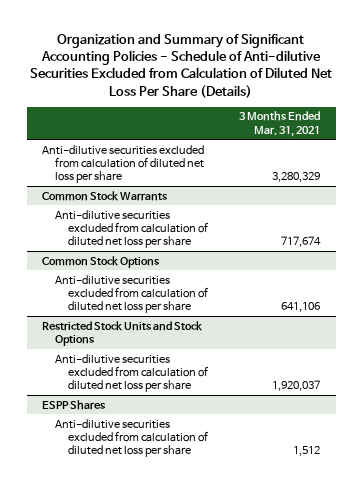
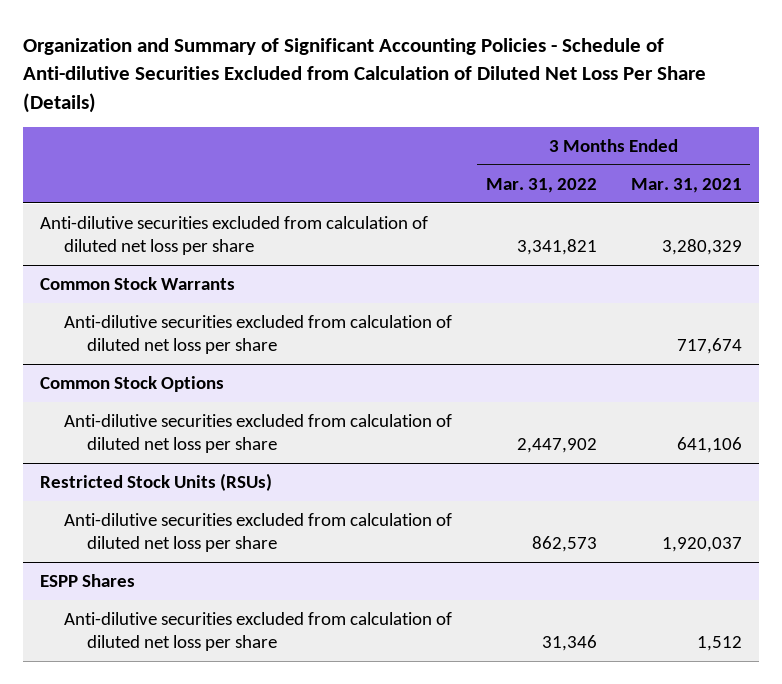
none -> [485,177,597,193] Mar. 31, 2022
[42,320,204,346] Restricted Stock Units and Stock Options -> [40,472,273,491] Restricted Stock Units (RSUs)

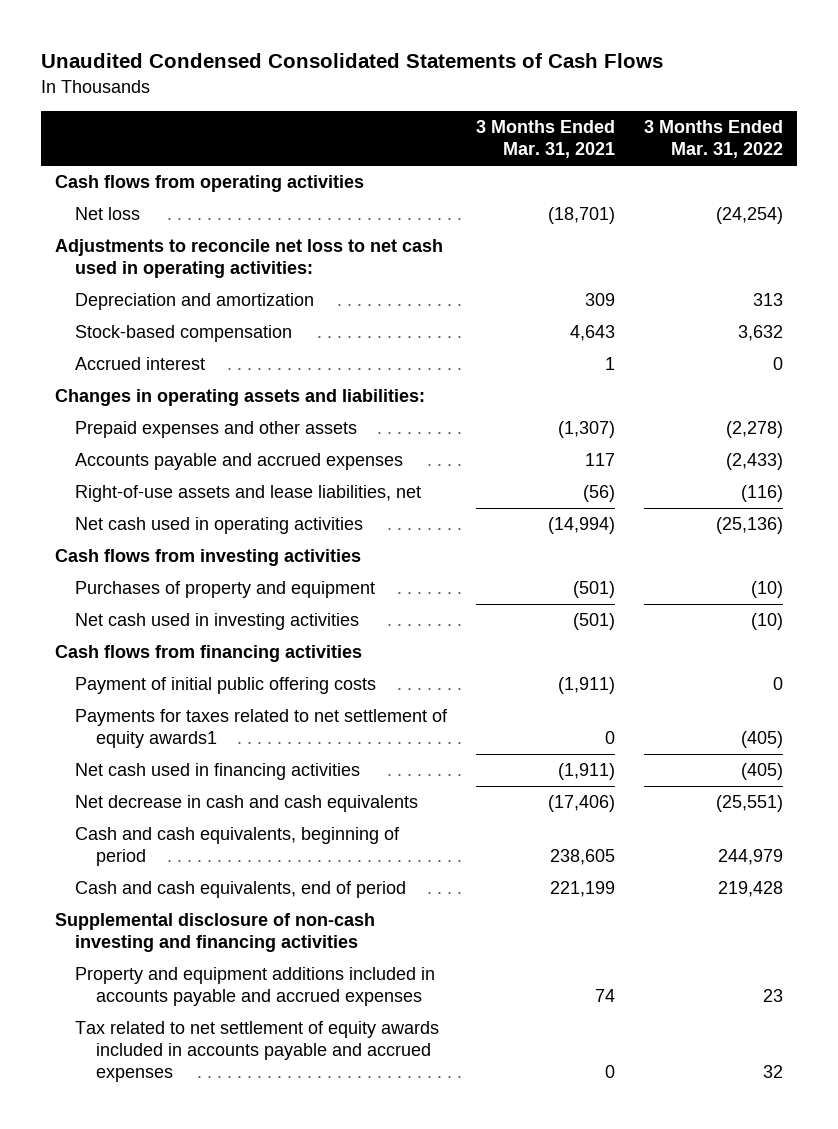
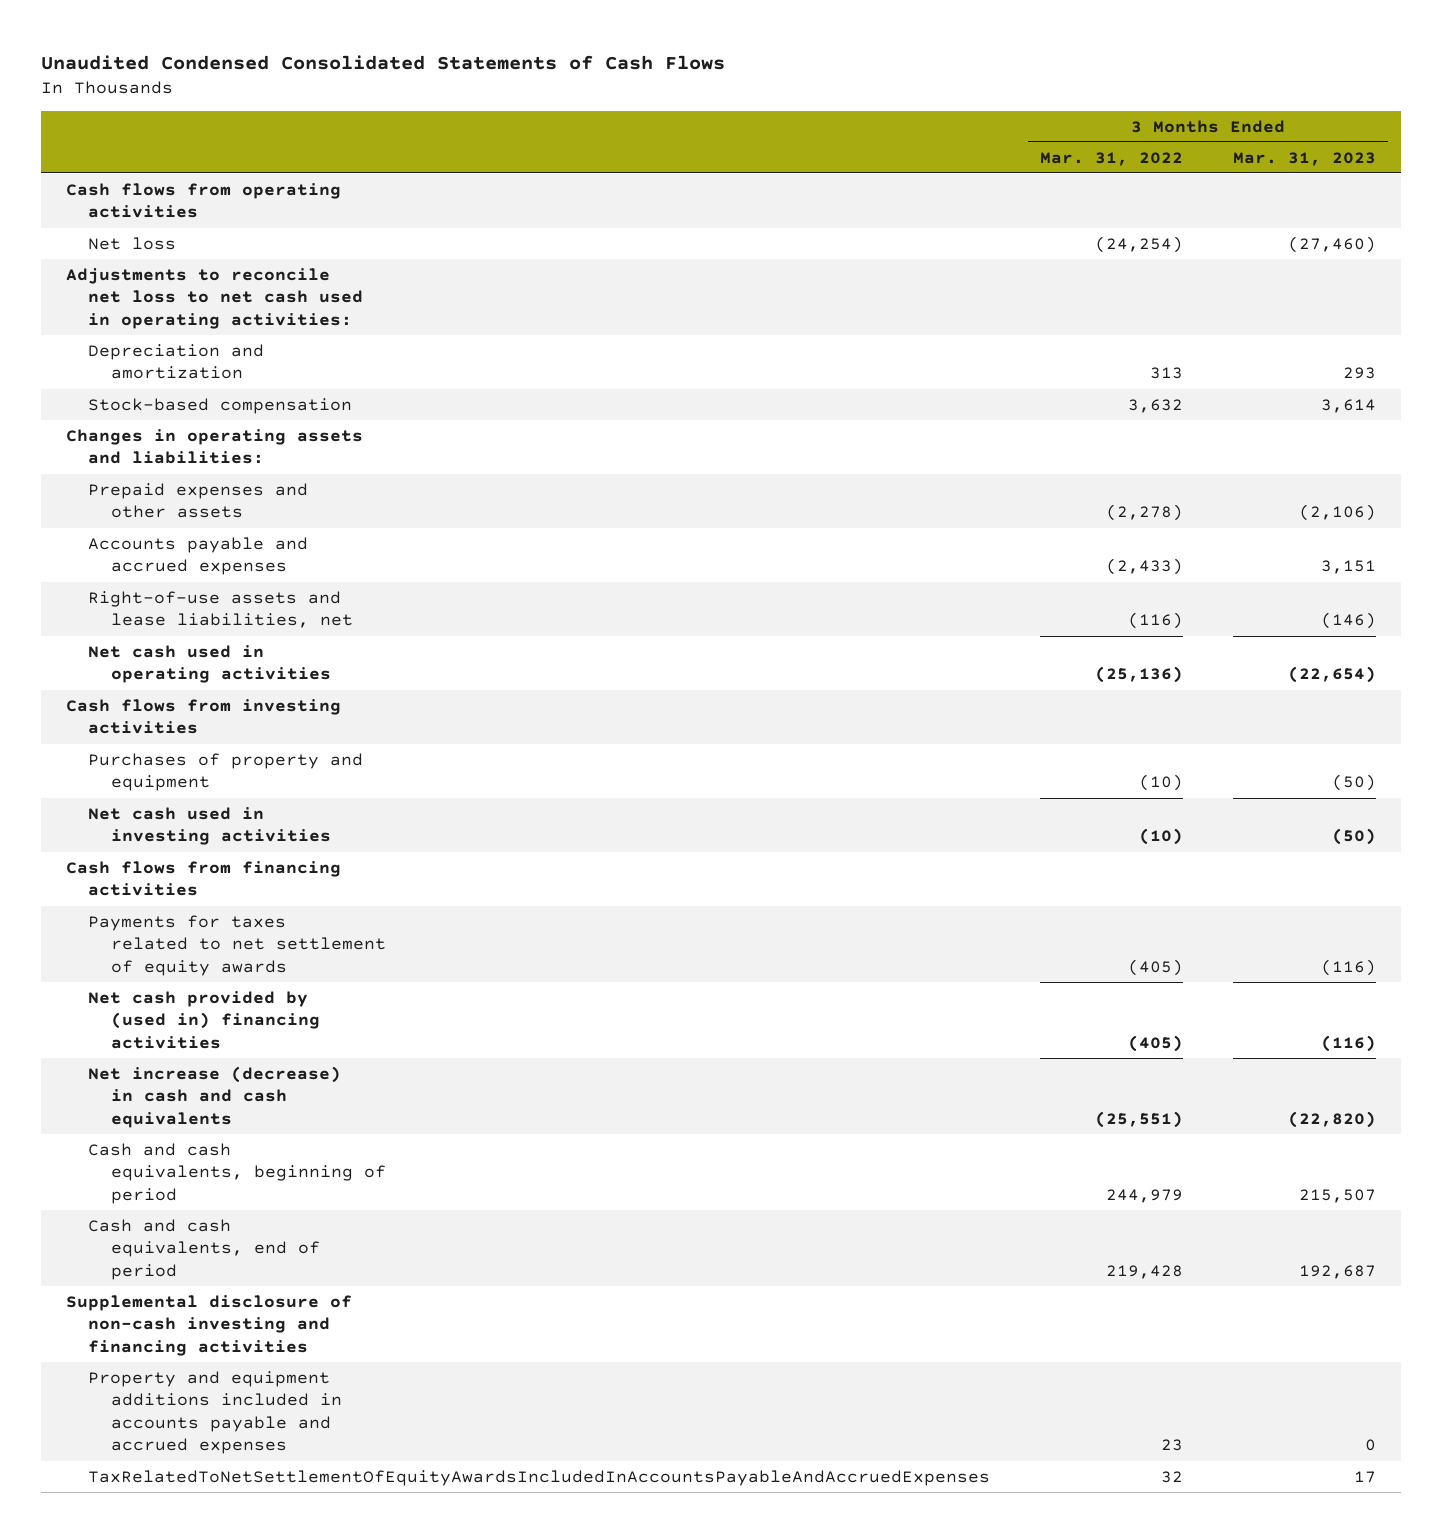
[476,120,616,159] 3 Months Ended Mar. 31, 2021 -> none
none -> [1232,151,1376,166] Mar. 31, 2023
[75,357,206,371] Accrued interest -> none
[75,677,377,695] Payment of initial public offering costs -> none
[75,709,449,749] Payments for taxes related to net settlement of equity awards1 -> [88,914,386,976] Payments for taxes related to net settlement of equity awards
[75,763,361,781] Net cash used in financing activities -> [88,990,320,1049] Net cash provided by (used in) financing activities
[75,795,419,813] Net decrease in cash and cash equivalents -> [88,1065,342,1128] Net increase (decrease) in cash and cash equivalents
[75,1021,440,1083] Tax related to net settlement of equity awards included in accounts payable and accrued expenses -> [88,1469,991,1486] TaxRelatedToNetSettlementOfEquityAwardsIncludedInAccountsPayableAndAccruedExpenses

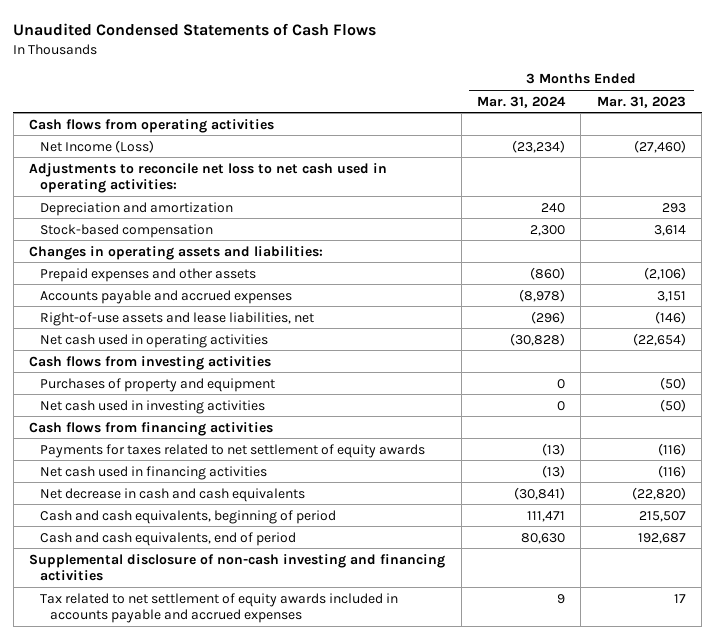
[41,54,726,70] Unaudited Condensed Consolidated Statements of Cash Flows -> [13,22,377,36] Unaudited Condensed Statements of Cash Flows
[1040,151,1184,166] Mar. 31, 2022 -> none
none -> [476,95,566,108] Mar. 31, 2024
[88,236,177,250] Net loss -> [39,139,154,153] Net Income (Loss)
[88,990,320,1049] Net cash provided by (used in) financing activities -> [39,465,267,480] Net cash used in financing activities
[88,1065,342,1128] Net increase (decrease) in cash and cash equivalents -> [39,487,305,502] Net decrease in cash and cash equivalents
[88,1370,342,1455] Property and equipment additions included in accounts payable and accrued expenses -> none
[88,1469,991,1486] TaxRelatedToNetSettlementOfEquityAwardsIncludedInAccountsPayableAndAccruedExpenses -> none
none -> [39,592,398,624] Tax related to net settlement of equity awards included in accounts payable and accrued expenses

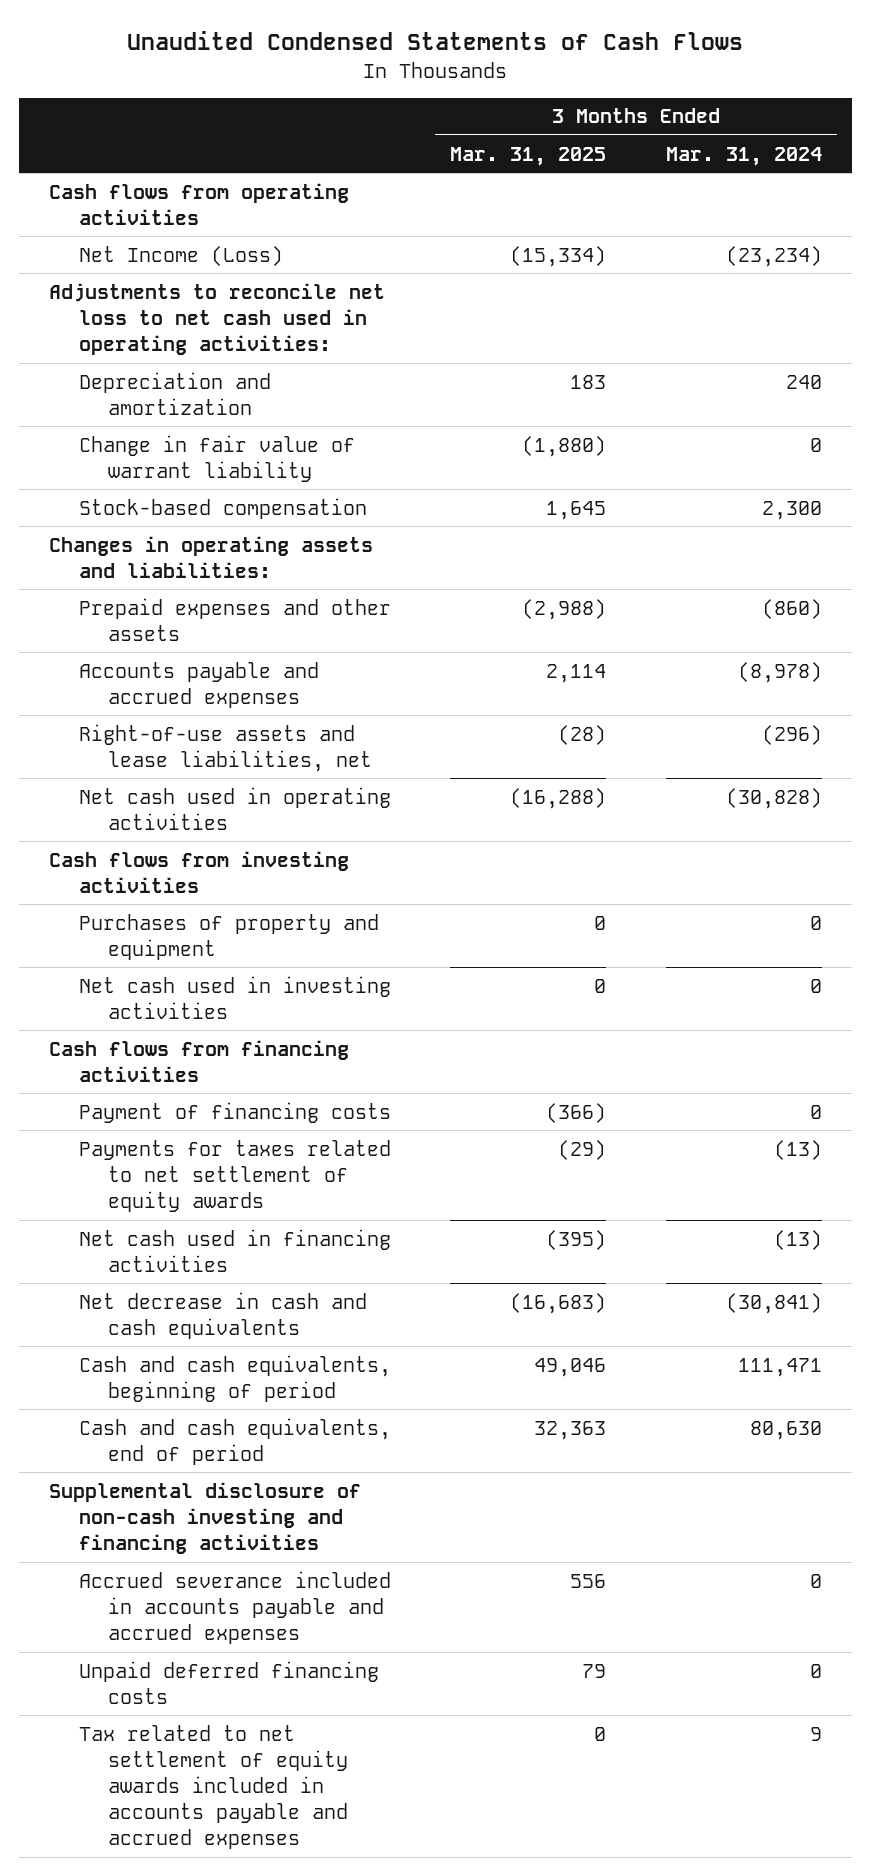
[596,95,686,108] Mar. 31, 2023 -> none
none -> [450,146,607,166] Mar. 31, 2025
none -> [78,434,355,482] Change in fair value of warrant liability
none -> [78,1101,391,1123] Payment of financing costs
none -> [78,1570,391,1644] Accrued severance included in accounts payable and accrued expenses
none -> [78,1660,379,1704] Unpaid deferred financing costs

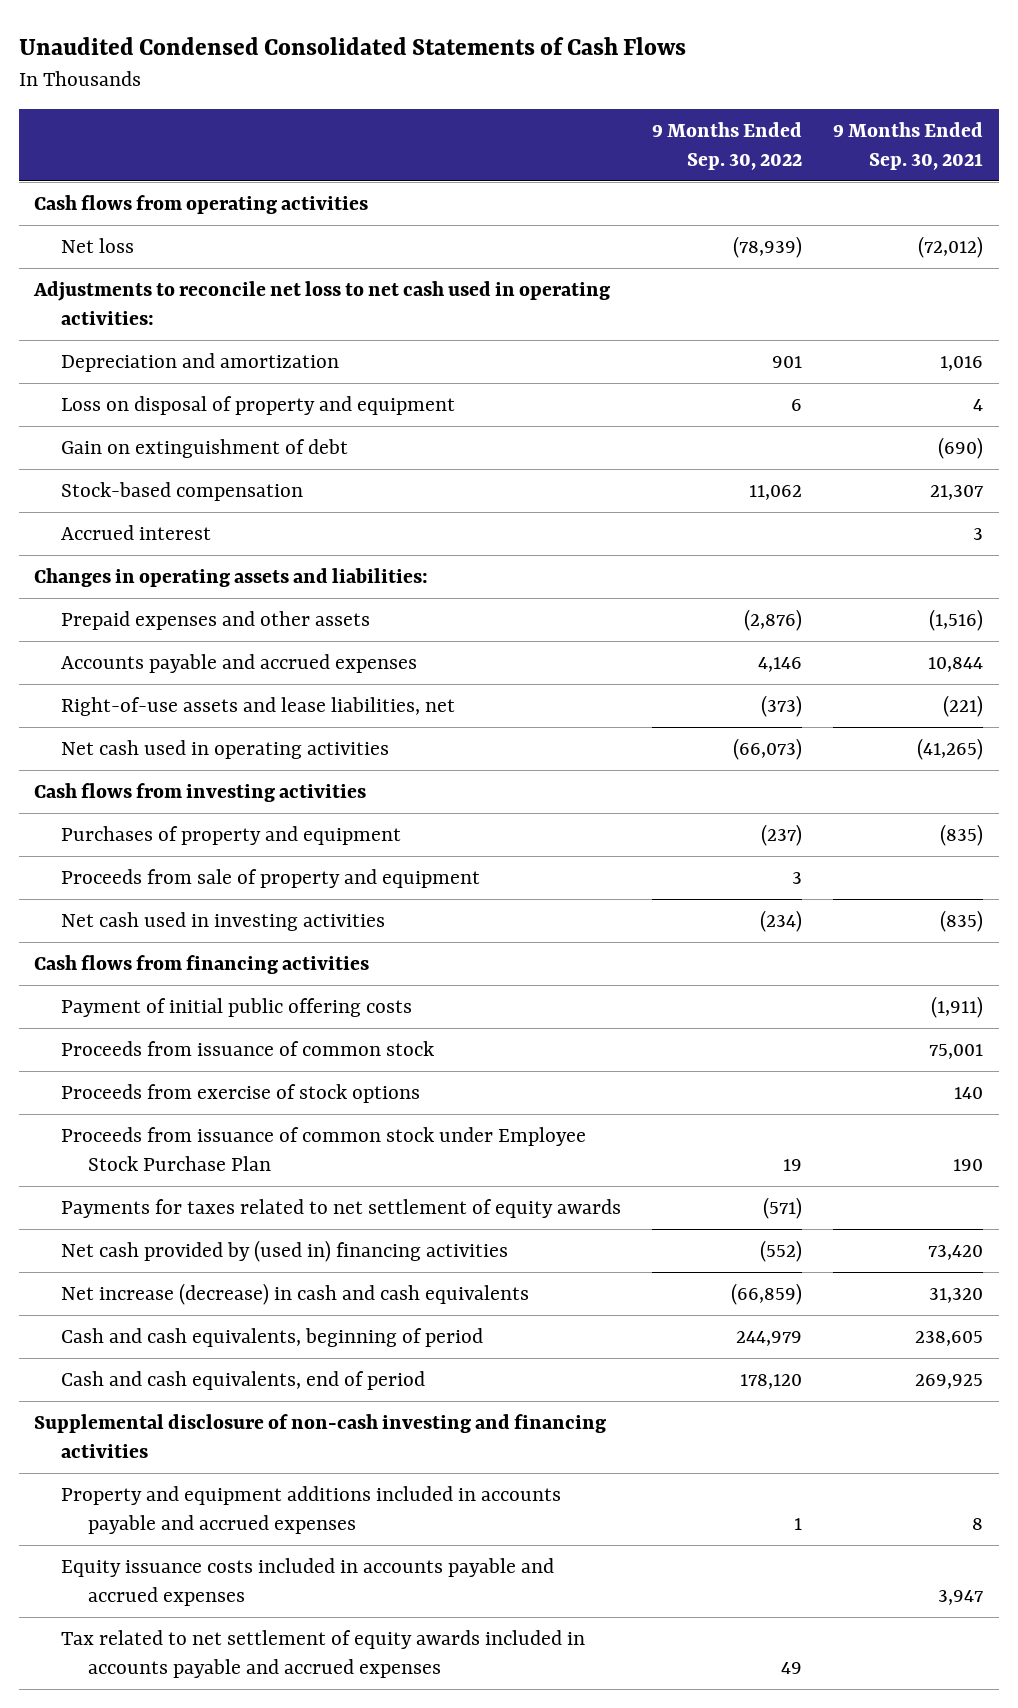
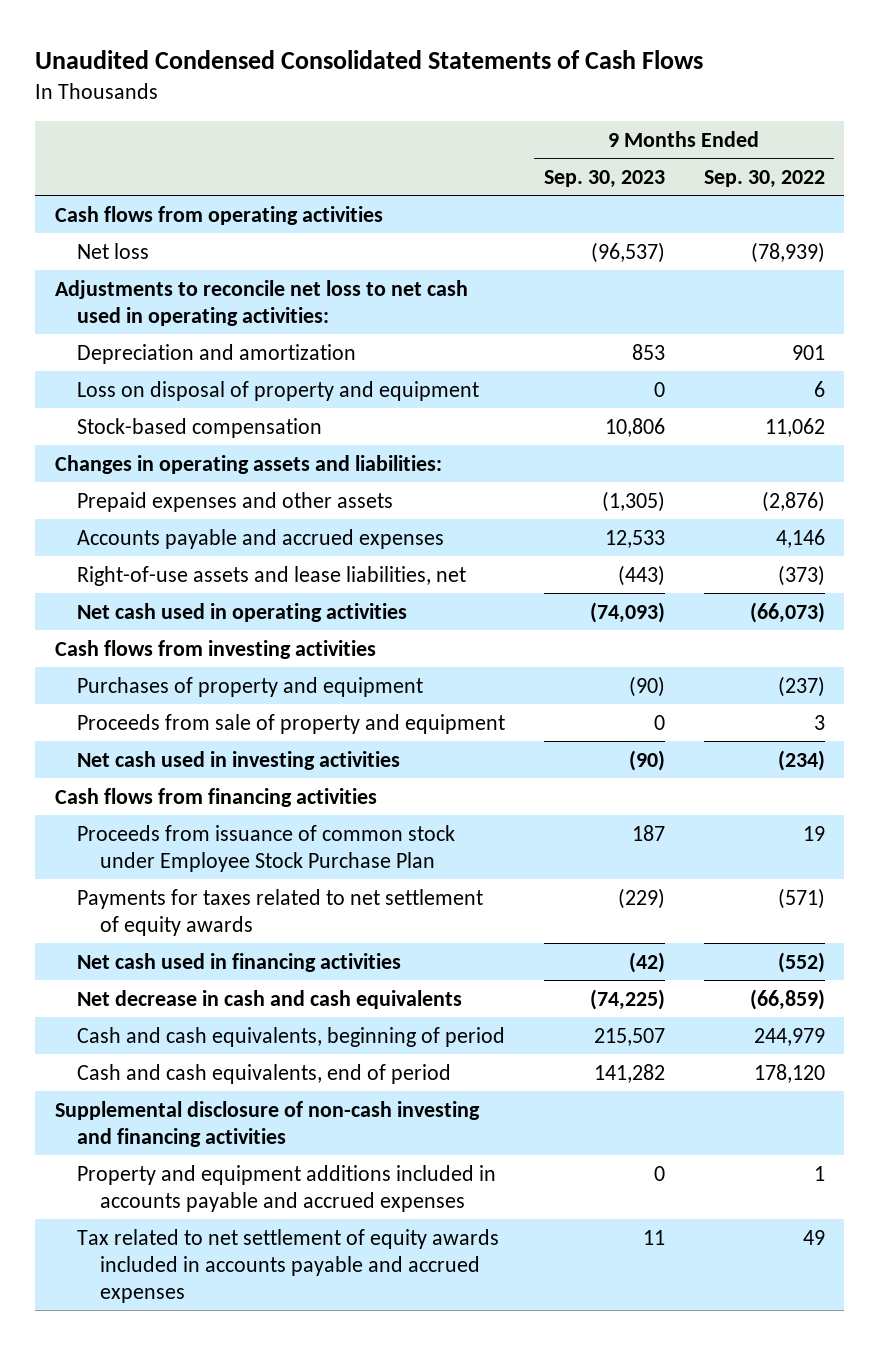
[833,122,984,170] 9 Months Ended Sep. 30, 2021 -> none
none -> [544,169,666,188] Sep. 30, 2023
[61,439,349,459] Gain on extinguishment of debt -> none
[61,525,212,541] Accrued interest -> none
[61,998,413,1018] Payment of initial public offering costs -> none
[61,1041,435,1057] Proceeds from issuance of common stock -> none
[61,1084,421,1104] Proceeds from exercise of stock options -> none
[61,1240,509,1263] Net cash provided by (used in) financing activities -> [77,952,402,972] Net cash used in financing activities
[61,1283,530,1306] Net increase (decrease) in cash and cash equivalents -> [77,989,463,1009] Net decrease in cash and cash equivalents
[61,1558,555,1606] Equity issuance costs included in accounts payable and accrued expenses -> none

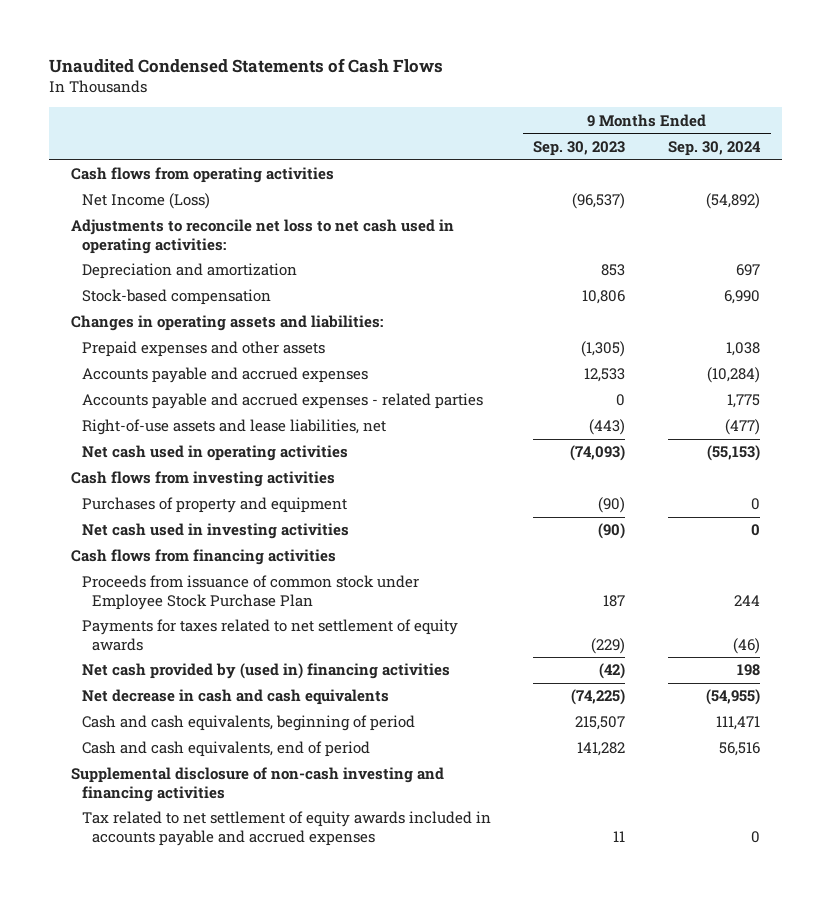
[35,50,704,70] Unaudited Condensed Consolidated Statements of Cash Flows -> [49,58,444,74] Unaudited Condensed Statements of Cash Flows
[703,169,825,188] Sep. 30, 2022 -> none
none -> [668,140,762,156] Sep. 30, 2024
[77,242,150,259] Net loss -> [81,193,210,210] Net Income (Loss)
[77,380,480,401] Loss on disposal of property and equipment -> none
none -> [81,393,483,410] Accounts payable and accrued expenses - related parties
[77,713,506,734] Proceeds from sale of property and equipment -> none
[77,952,402,972] Net cash used in financing activities -> [81,663,450,680] Net cash provided by (used in) financing activities
[77,1164,497,1212] Property and equipment additions included in accounts payable and accrued expenses -> none

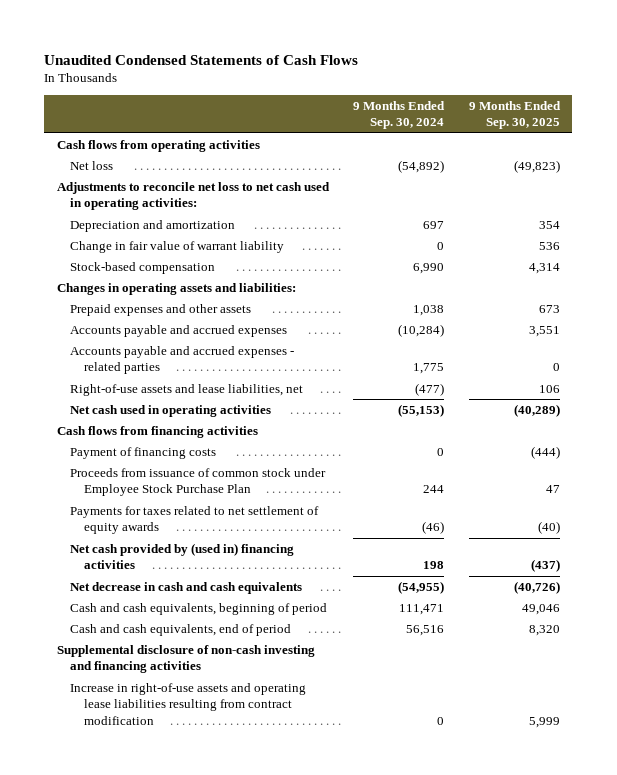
[533,140,626,156] Sep. 30, 2023 -> none
none -> [469,100,562,130] 9 Months Ended Sep. 30, 2025
[81,193,210,210] Net Income (Loss) -> [70,160,114,170] Net loss
none -> [70,240,285,253] Change in fair value of warrant liability
[70,471,335,488] Cash flows from investing activities -> none
[81,497,347,514] Purchases of property and equipment -> none
[81,523,349,540] Net cash used in investing activities -> none
none -> [70,446,217,459] Payment of financing costs
[81,811,491,846] Tax related to net settlement of equity awards included in accounts payable and accrued expenses -> none
none -> [70,682,307,725] Increase in right-of-use assets and operating lease liabilities resulting from contract modification

